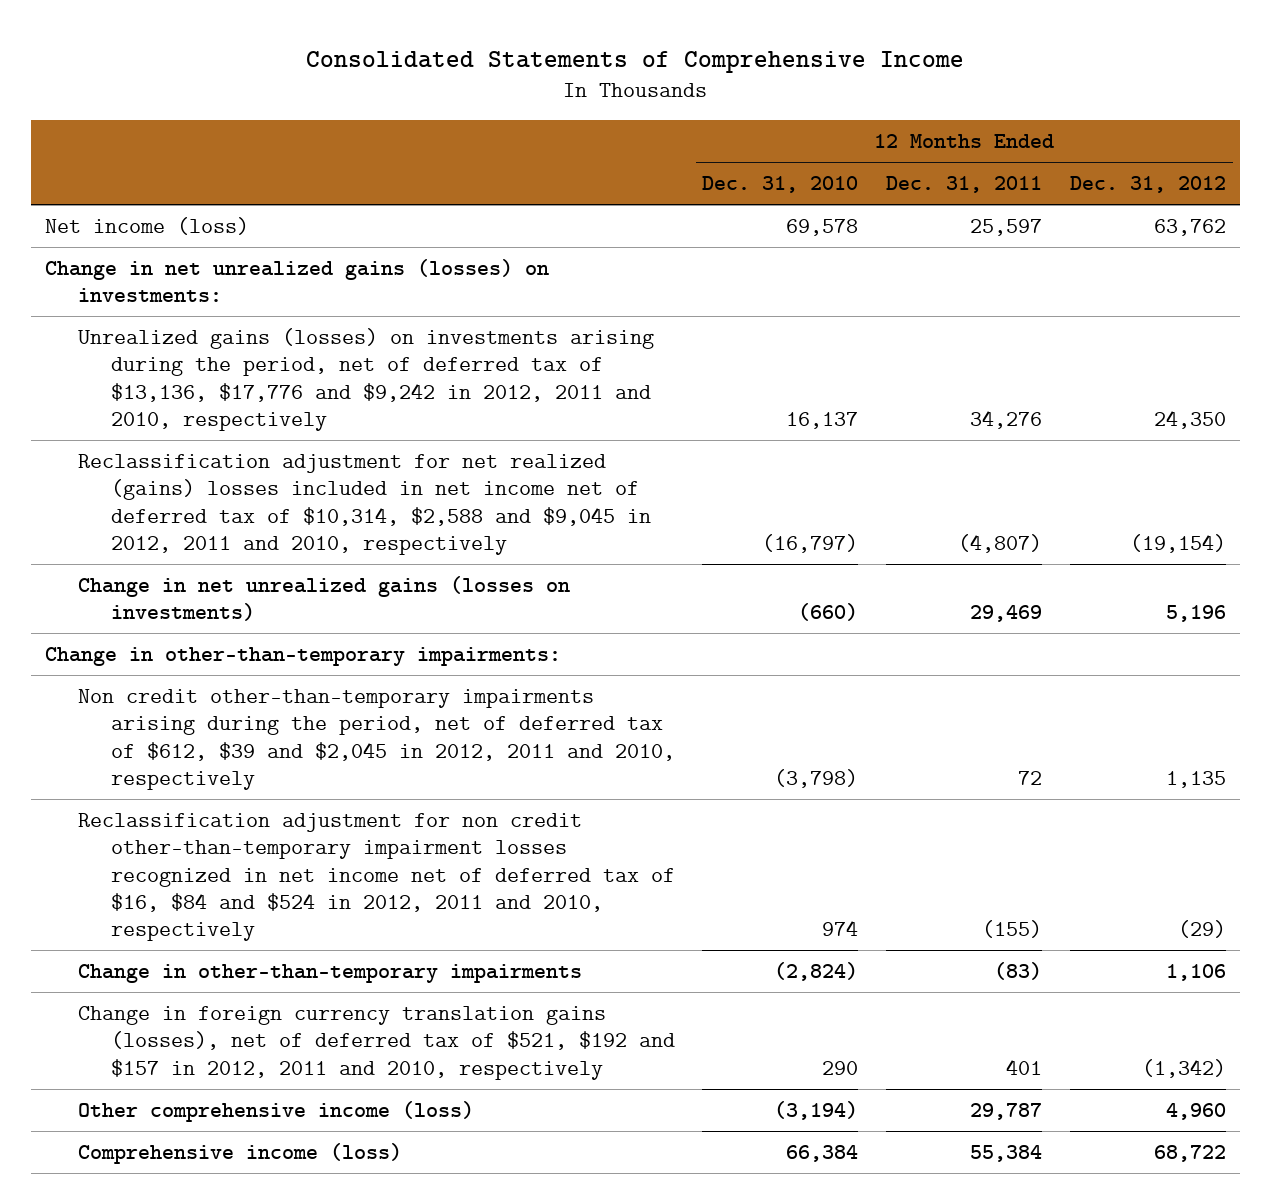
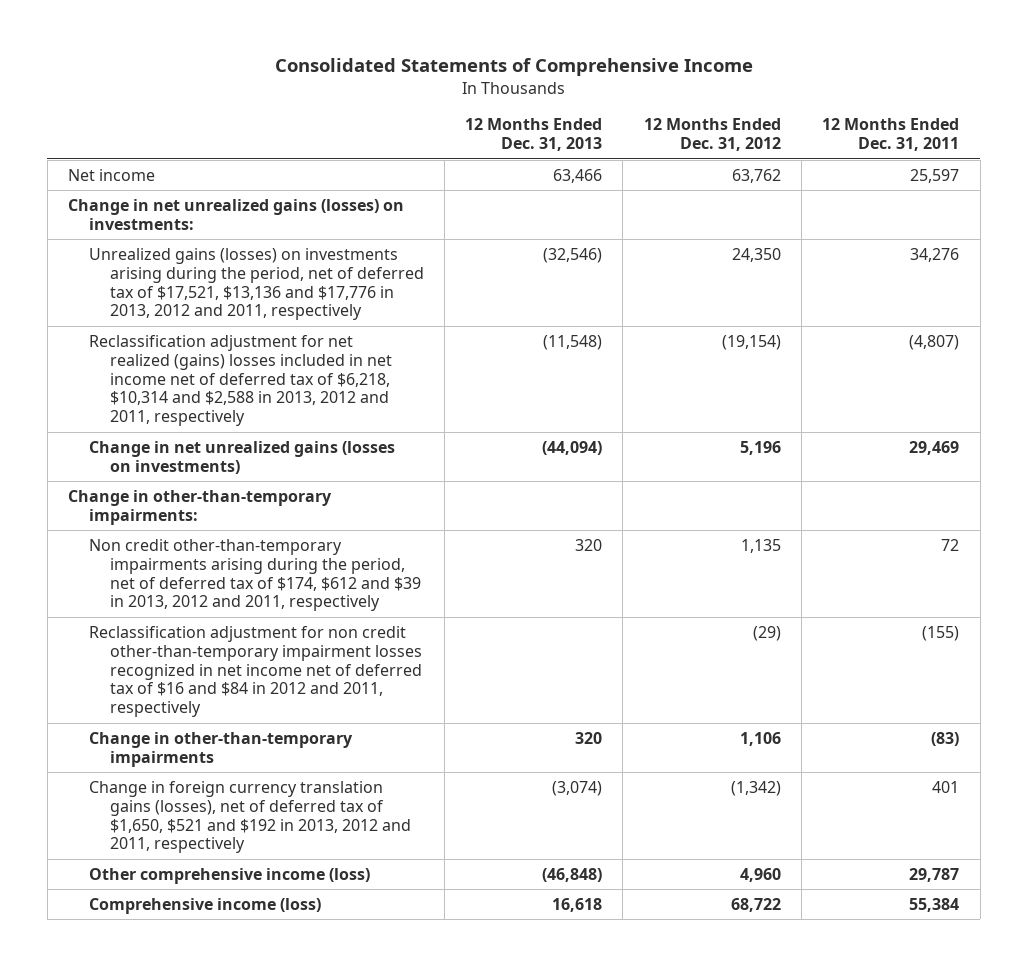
[702,176,859,194] Dec. 31, 2010 -> none
none -> [465,118,603,152] 12 Months Ended Dec. 31, 2013
[45,216,250,235] Net income (loss) -> [68,168,156,181] Net income
[77,327,654,432] Unrealized gains (losses) on investments arising during the period, net of deferred tax of $13,136, $17,776 and $9,242 in 2012, 2011 and 2010, respectively -> [88,247,424,321] Unrealized gains (losses) on investments arising during the period, net of deferred tax of $17,521, $13,136 and $17,776 in 2013, 2012 and 2011, respectively
[77,453,651,556] Reclassification adjustment for net realized (gains) losses included in net income net of deferred tax of $10,314, $2,588 and $9,045 in 2012, 2011 and 2010, respectively -> [88,334,392,427] Reclassification adjustment for net realized (gains) losses included in net income net of deferred tax of $6,218, $10,314 and $2,588 in 2013, 2012 and 2011, respectively
[77,688,675,791] Non credit other-than-temporary impairments arising during the period, net of deferred tax of $612, $39 and $2,045 in 2012, 2011 and 2010, respectively -> [88,538,421,612] Non credit other-than-temporary impairments arising during the period, net of deferred tax of $174, $612 and $39 in 2013, 2012 and 2011, respectively
[77,812,675,942] Reclassification adjustment for non credit other-than-temporary impairment losses recognized in net income net of deferred tax of $16, $84 and $524 in 2012, 2011 and 2010, respectively -> [88,625,422,718] Reclassification adjustment for non credit other-than-temporary impairment losses recognized in net income net of deferred tax of $16 and $84 in 2012 and 2011, respectively
[77,1005,675,1080] Change in foreign currency translation gains (losses), net of deferred tax of $521, $192 and $157 in 2012, 2011 and 2010, respectively -> [88,780,411,854] Change in foreign currency translation gains (losses), net of deferred tax of $1,650, $521 and $192 in 2013, 2012 and 2011, respectively

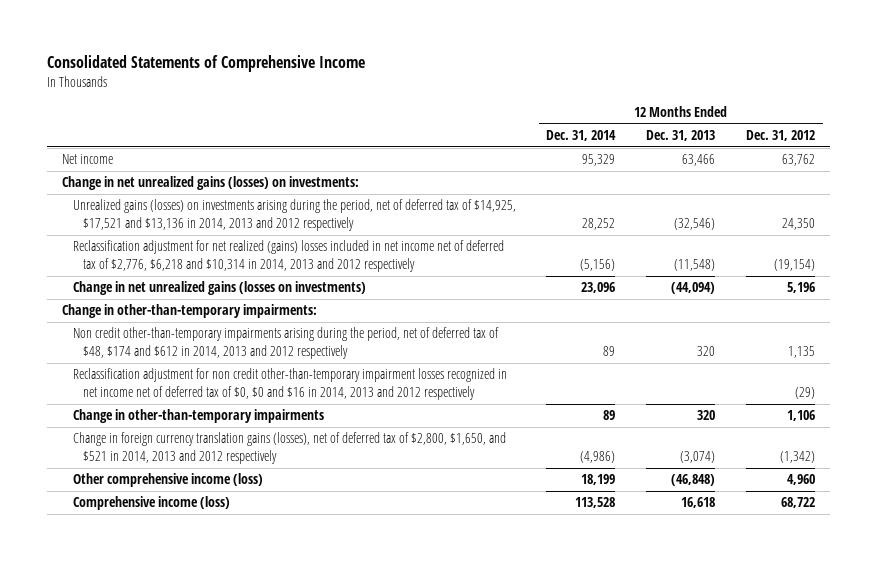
[822,118,960,152] 12 Months Ended Dec. 31, 2011 -> none
none -> [546,130,617,142] Dec. 31, 2014
[88,247,424,321] Unrealized gains (losses) on investments arising during the period, net of deferred tax of $17,521, $13,136 and $17,776 in 2013, 2012 and 2011, respectively -> [72,199,516,231] Unrealized gains (losses) on investments arising during the period, net of deferred tax of $14,925, $17,521 and $13,136 in 2014, 2013 and 2012 respectively
[88,334,392,427] Reclassification adjustment for net realized (gains) losses included in net income net of deferred tax of $6,218, $10,314 and $2,588 in 2013, 2012 and 2011, respectively -> [72,240,504,272] Reclassification adjustment for net realized (gains) losses included in net income net of deferred tax of $2,776, $6,218 and $10,314 in 2014, 2013 and 2012 respectively
[88,538,421,612] Non credit other-than-temporary impairments arising during the period, net of deferred tax of $174, $612 and $39 in 2013, 2012 and 2011, respectively -> [72,327,499,359] Non credit other-than-temporary impairments arising during the period, net of deferred tax of $48, $174 and $612 in 2014, 2013 and 2012 respectively
[88,625,422,718] Reclassification adjustment for non credit other-than-temporary impairment losses recognized in net income net of deferred tax of $16 and $84 in 2012 and 2011, respectively -> [72,368,507,400] Reclassification adjustment for non credit other-than-temporary impairment losses recognized in net income net of deferred tax of $0, $0 and $16 in 2014, 2013 and 2012 respectively
[88,780,411,854] Change in foreign currency translation gains (losses), net of deferred tax of $1,650, $521 and $192 in 2013, 2012 and 2011, respectively -> [72,432,506,464] Change in foreign currency translation gains (losses), net of deferred tax of $2,800, $1,650, and $521 in 2014, 2013 and 2012 respectively

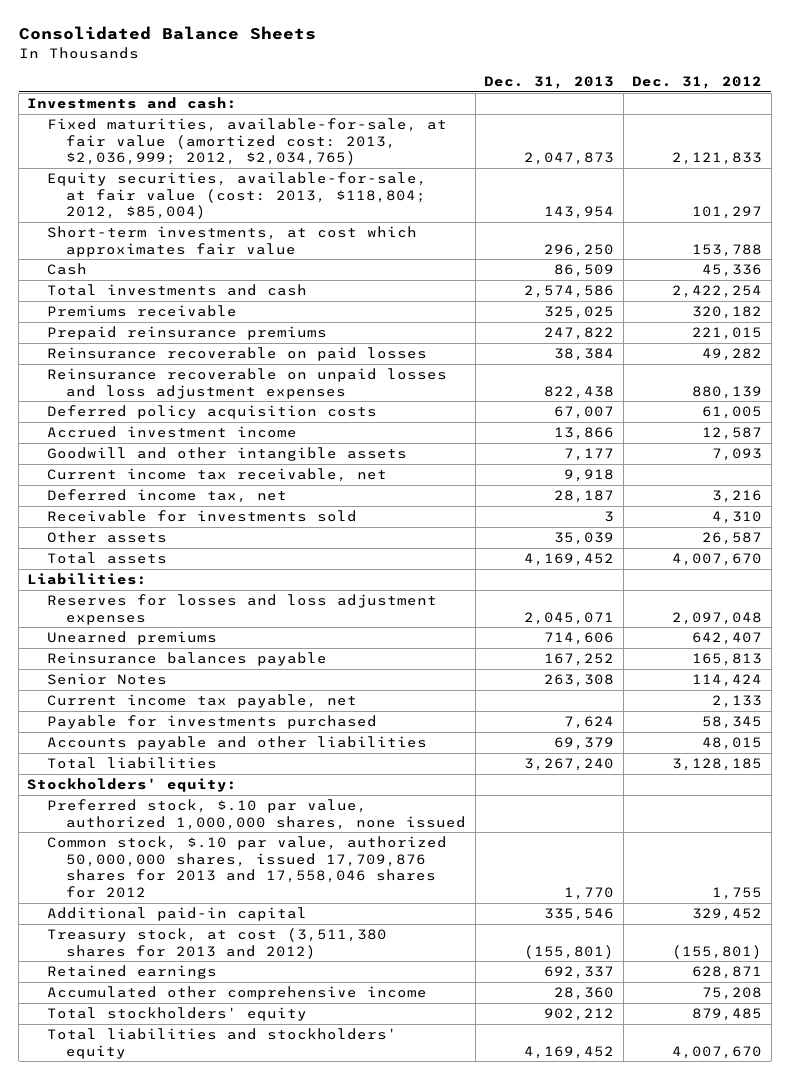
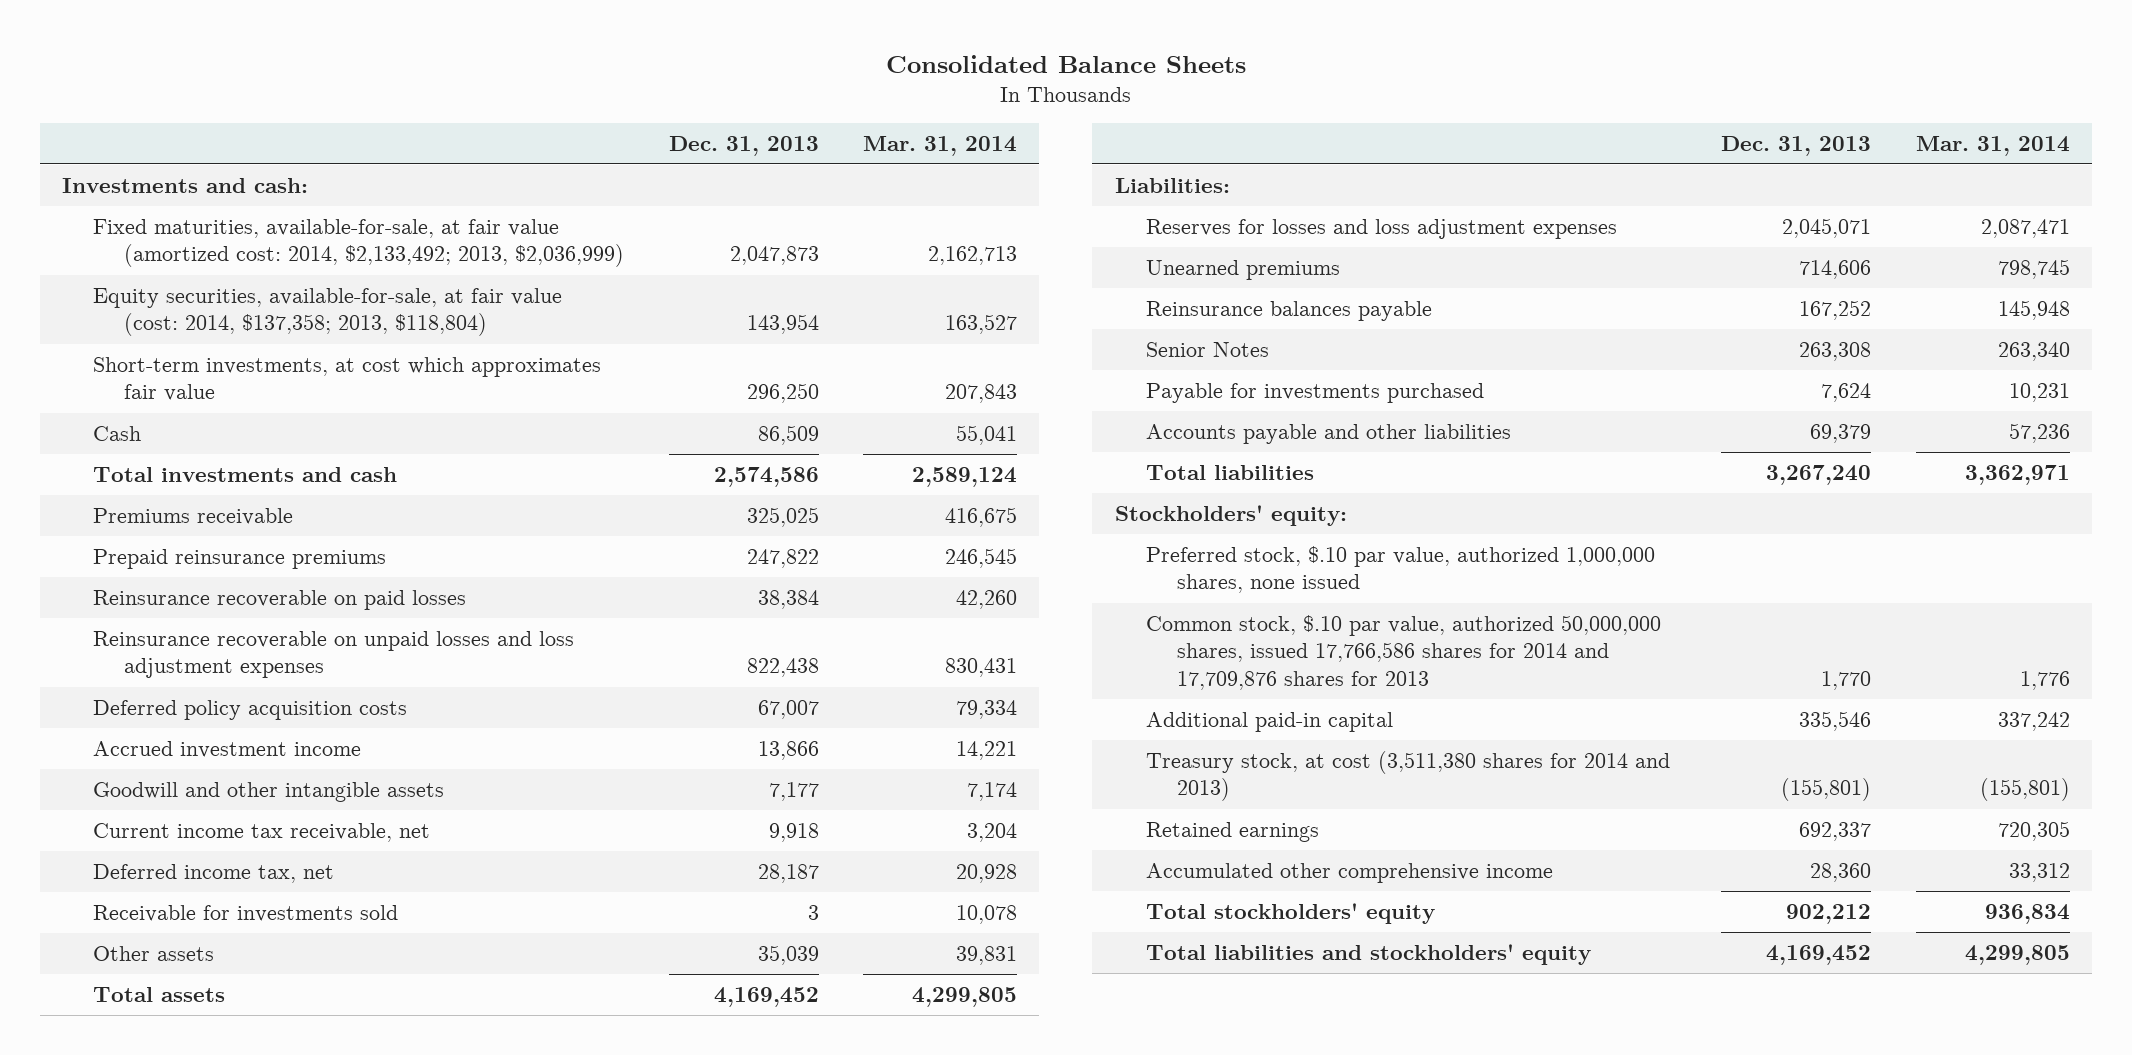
[632,76,763,90] Dec. 31, 2012 -> none
none -> [862,135,1017,156] Mar. 31, 2014
[46,118,447,166] Fixed maturities, available-for-sale, at fair value (amortized cost: 2013, $2,036,999; 2012, $2,034,765) -> [93,218,625,268] Fixed maturities, available-for-sale, at fair value (amortized cost: 2014, $2,133,492; 2013, $2,036,999)
[46,172,427,220] Equity securities, available-for-sale, at fair value (cost: 2013, $118,804; 2012, $85,004) -> [93,287,563,337] Equity securities, available-for-sale, at fair value (cost: 2014, $137,358; 2013, $118,804)
[46,694,357,709] Current income tax payable, net -> none
[46,836,447,898] Common stock, $.10 par value, authorized 50,000,000 shares, issued 17,709,876 shares for 2013 and 17,558,046 shares for 2012 -> [1145,614,1661,690] Common stock, $.10 par value, authorized 50,000,000 shares, issued 17,766,586 shares for 2014 and 17,709,876 shares for 2013
[46,928,387,959] Treasury stock, at cost (3,511,380 shares for 2013 and 2012) -> [1145,750,1670,802] Treasury stock, at cost (3,511,380 shares for 2014 and 2013)

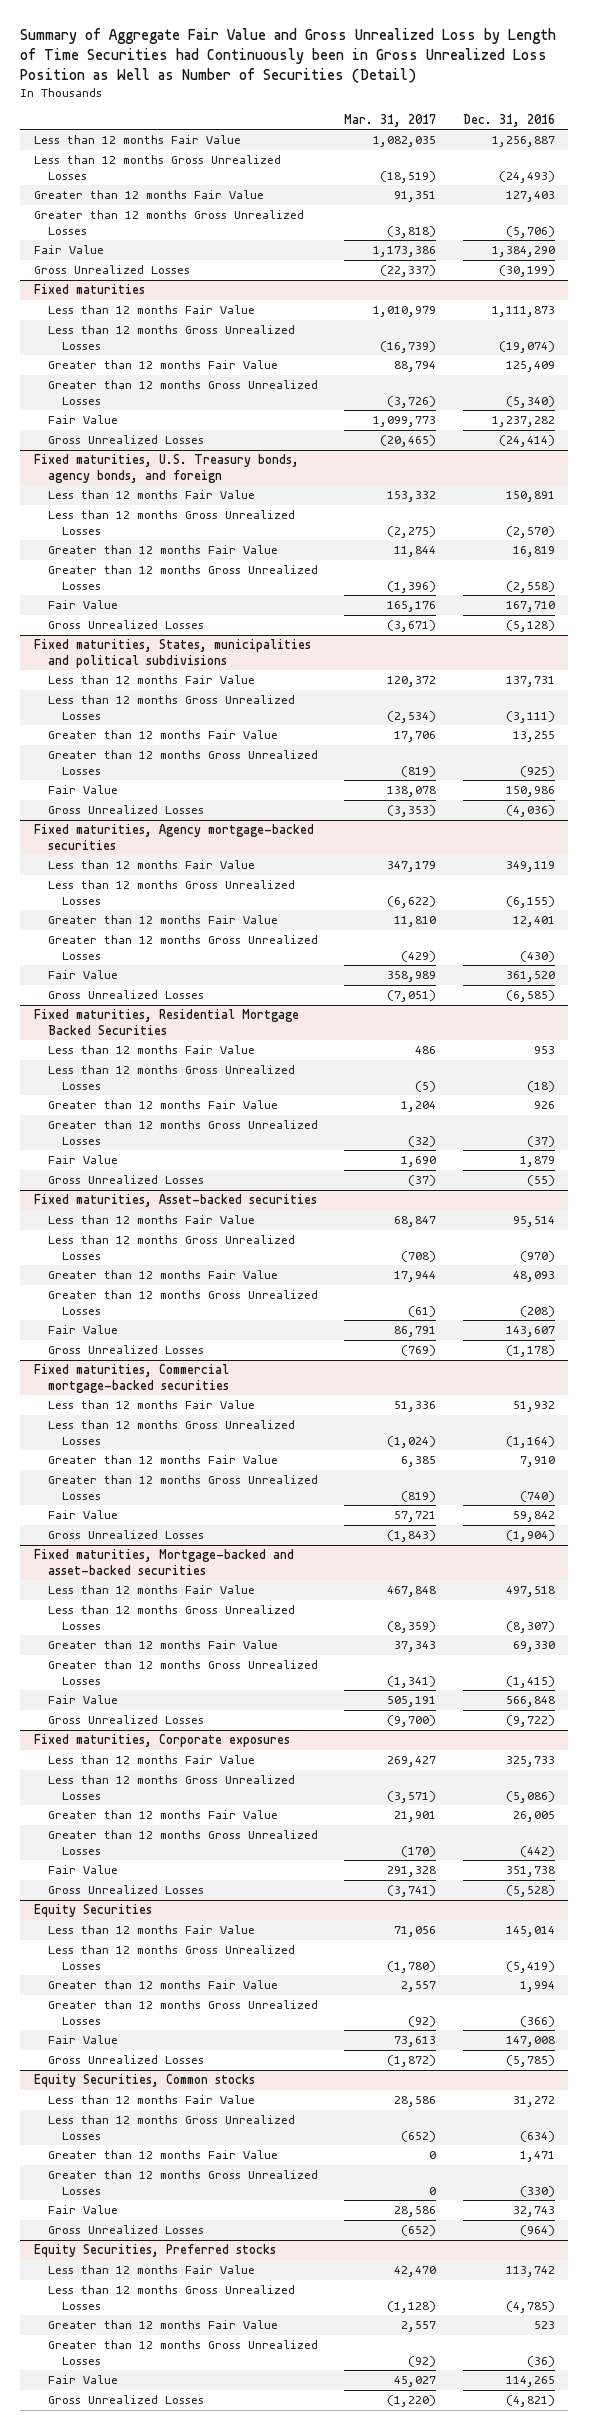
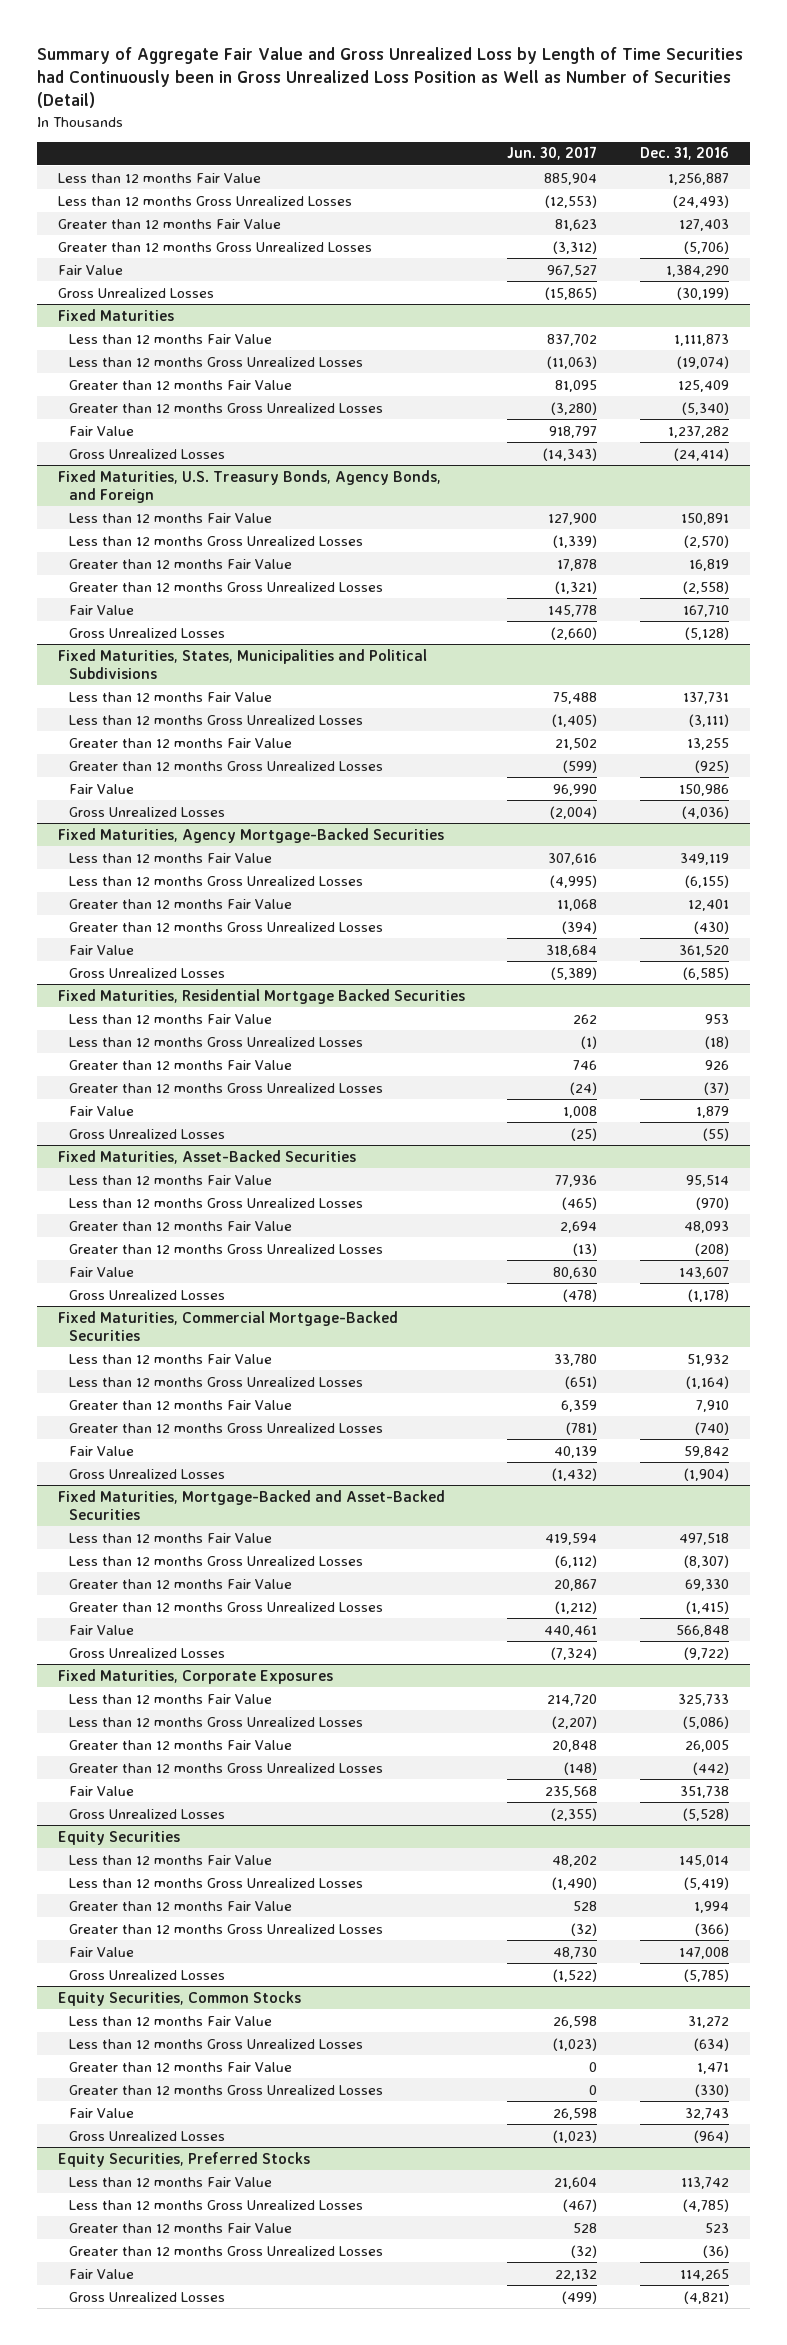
[344,113,437,127] Mar. 31, 2017 -> none
none -> [507,146,598,161] Jun. 30, 2017
[33,284,145,295] Fixed maturities -> [57,308,174,321] Fixed Maturities
[33,454,299,483] Fixed maturities, U.S. Treasury bonds, agency bonds, and foreign -> [57,469,441,503] Fixed Maturities, U.S. Treasury Bonds, Agency Bonds, and Foreign
[33,639,311,668] Fixed maturities, States, municipalities and political subdivisions -> [57,648,427,679] Fixed Maturities, States, Municipalities and Political Subdivisions
[33,824,314,850] Fixed maturities, Agency mortgage-backed securities -> [57,827,444,843] Fixed Maturities, Agency Mortgage-Backed Securities
[33,1009,299,1035] Fixed maturities, Residential Mortgage Backed Securities -> [57,988,465,1004] Fixed Maturities, Residential Mortgage Backed Securities
[33,1194,317,1208] Fixed maturities, Asset-backed securities -> [57,1149,356,1164] Fixed Maturities, Asset-Backed Securities
[33,1364,229,1393] Fixed maturities, Commercial mortgage-backed securities -> [57,1310,398,1341] Fixed Maturities, Commercial Mortgage-Backed Securities
[33,1549,294,1575] Fixed maturities, Mortgage-backed and asset-backed securities -> [57,1489,445,1520] Fixed Maturities, Mortgage-Backed and Asset-Backed Securities
[33,1734,290,1748] Fixed maturities, Corporate exposures -> [57,1668,333,1684] Fixed Maturities, Corporate Exposures
[33,2074,255,2088] Equity Securities, Common stocks -> [57,1990,301,2006] Equity Securities, Common Stocks
[33,2244,276,2258] Equity Securities, Preferred stocks -> [57,2151,310,2167] Equity Securities, Preferred Stocks

